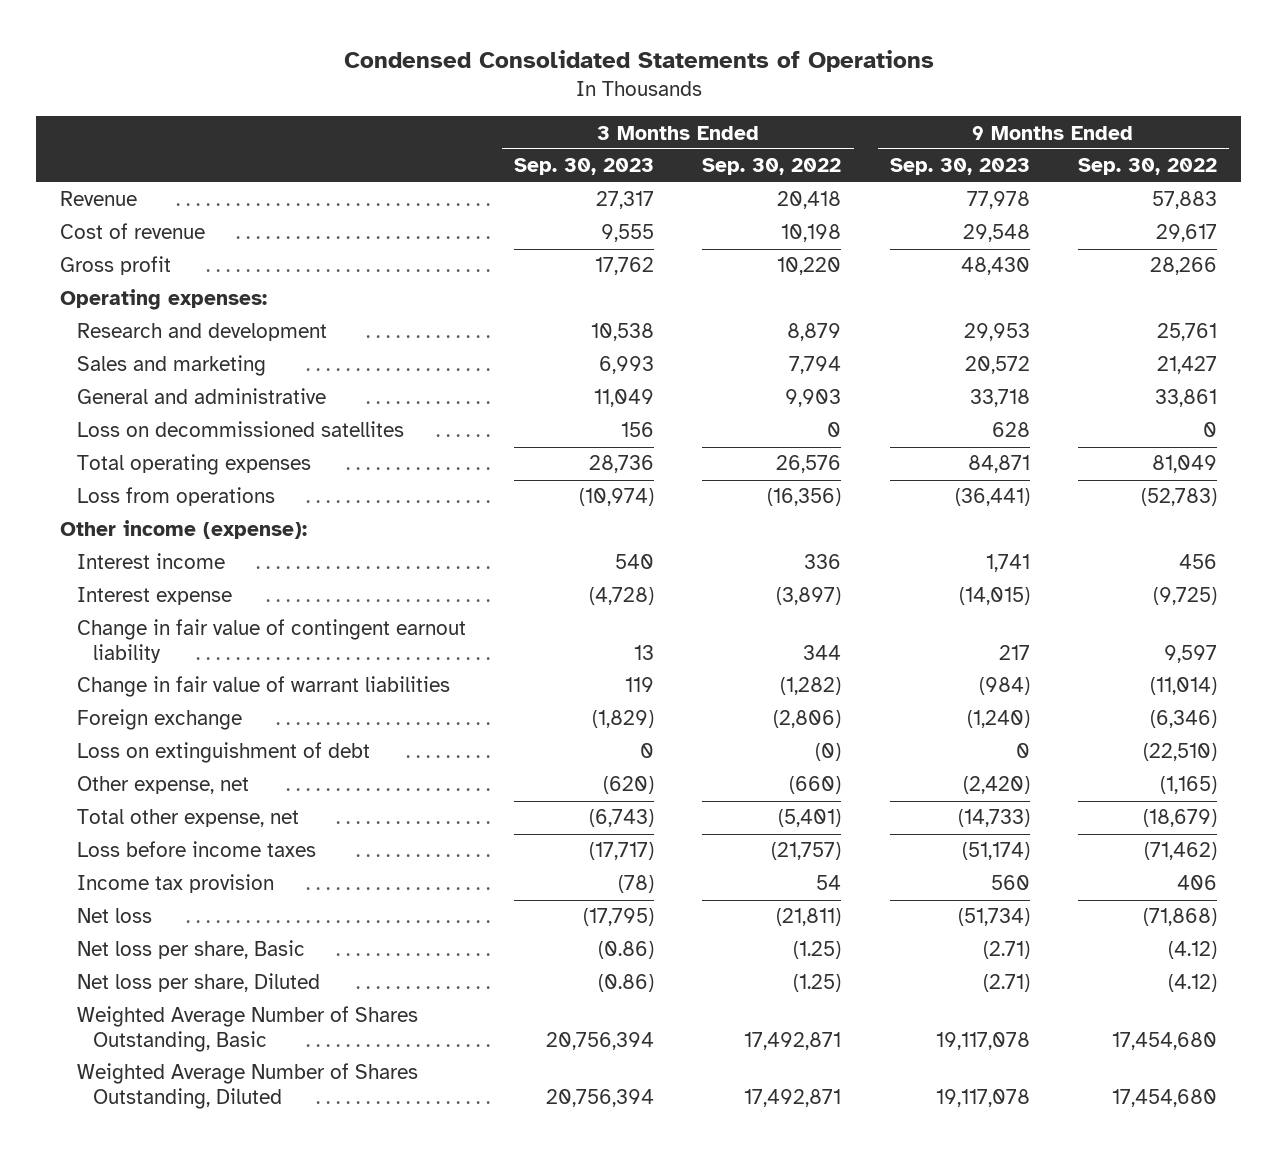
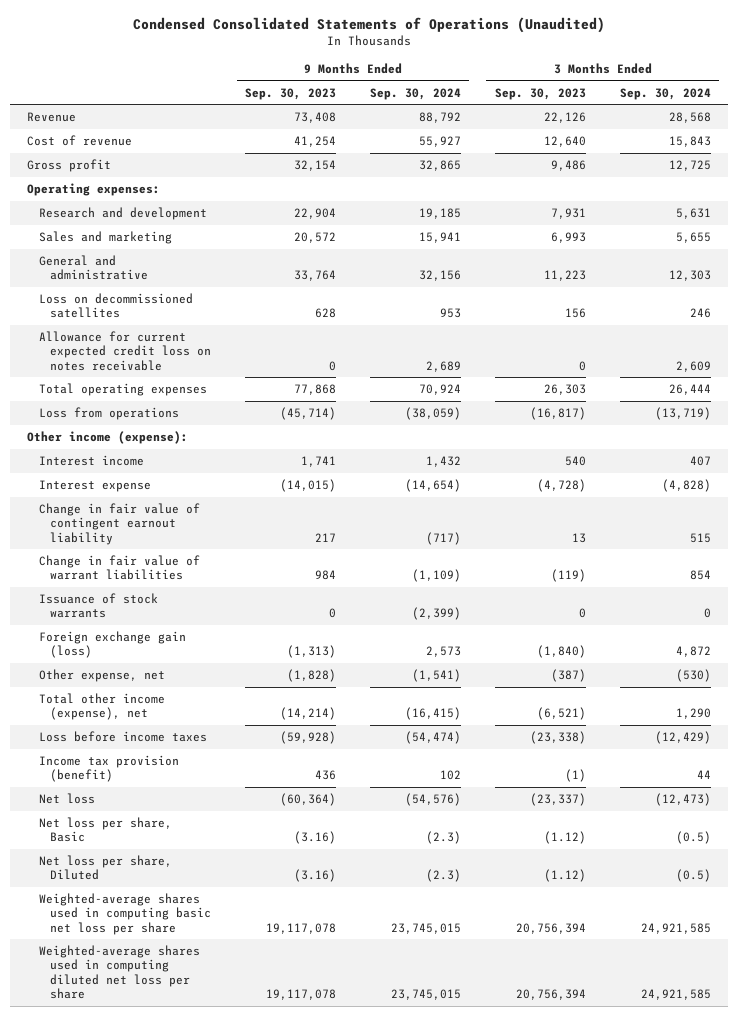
[343,49,934,72] Condensed Consolidated Statements of Operations -> [132,16,605,33] Condensed Consolidated Statements of Operations (Unaudited)
[702,158,842,176] Sep. 30, 2022 -> none
[1078,158,1218,176] Sep. 30, 2022 -> none
none -> [369,87,461,100] Sep. 30, 2024
none -> [619,87,711,100] Sep. 30, 2024
[596,191,655,210] 27,317 -> [543,111,586,123] 22,126
[966,191,1030,210] 77,978 -> [294,111,337,123] 73,408
[601,224,655,243] 9,555 -> [543,135,586,147] 12,640
[962,224,1030,243] 29,548 -> [294,135,337,147] 41,254
[595,257,655,276] 17,762 -> [550,159,586,171] 9,486
[960,257,1030,276] 48,430 -> [294,159,337,171] 32,154
[591,323,655,342] 10,538 -> [550,207,586,219] 7,931
[963,323,1030,342] 29,953 -> [294,207,337,219] 22,904
[594,389,655,408] 11,049 -> [543,270,586,282] 11,223
[969,389,1030,408] 33,718 -> [294,270,337,282] 33,764
none -> [38,330,212,371] Allowance for current expected credit loss on notes receivable
[589,455,655,474] 28,736 -> [543,383,586,395] 26,303
[967,455,1030,474] 84,871 -> [294,383,337,395] 77,868
[579,488,655,507] (10,974) -> [529,406,586,420] (16,817)
[954,488,1030,507] (36,441) -> [280,406,337,420] (45,714)
[76,742,370,764] Loss on extinguishment of debt -> none
[625,677,655,693] 119 -> [550,569,586,583] (119)
[978,677,1030,696] (984) -> [315,570,337,581] 984
none -> [38,592,158,619] Issuance of stock warrants
[76,709,242,731] Foreign exchange -> [38,630,186,659] Foreign exchange gain (loss)
[592,710,655,729] (1,829) -> [536,645,586,659] (1,840)
[966,710,1030,729] (1,240) -> [287,645,337,659] (1,313)
[603,776,655,795] (620) -> [550,668,586,682] (387)
[962,776,1030,795] (2,420) -> [287,668,337,682] (1,828)
[76,809,299,828] Total other expense, net -> [38,692,165,721] Total other income (expense), net
[589,809,655,828] (6,743) -> [536,707,586,721] (6,521)
[957,809,1030,828] (14,733) -> [280,707,337,721] (14,214)
[589,842,655,861] (17,717) -> [529,730,586,744] (23,338)
[961,842,1030,861] (51,174) -> [280,730,337,744] (59,928)
[76,874,274,894] Income tax provision -> [38,754,179,783] Income tax provision (benefit)
[618,875,655,894] (78) -> [564,769,586,783] (1)
[990,875,1030,891] 560 -> [315,770,337,781] 436
[583,908,655,927] (17,795) -> [529,792,586,806] (23,337)
[957,908,1030,927] (51,734) -> [280,792,337,806] (60,364)
[598,941,655,960] (0.86) -> [543,831,586,845] (1.12)
[982,941,1030,960] (2.71) -> [294,831,337,845] (3.16)
[598,974,655,993] (0.86) -> [543,869,586,883] (1.12)
[982,974,1030,993] (2.71) -> [294,869,337,883] (3.16)
[76,1006,418,1052] Weighted Average Number of Shares Outstanding, Basic -> [38,892,212,935] Weighted-average shares used in computing basic net loss per share
[76,1063,418,1109] Weighted Average Number of Shares Outstanding, Diluted -> [38,944,200,1000] Weighted-average shares used in computing diluted net loss per share

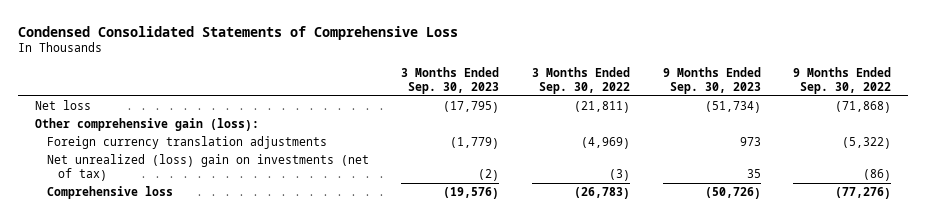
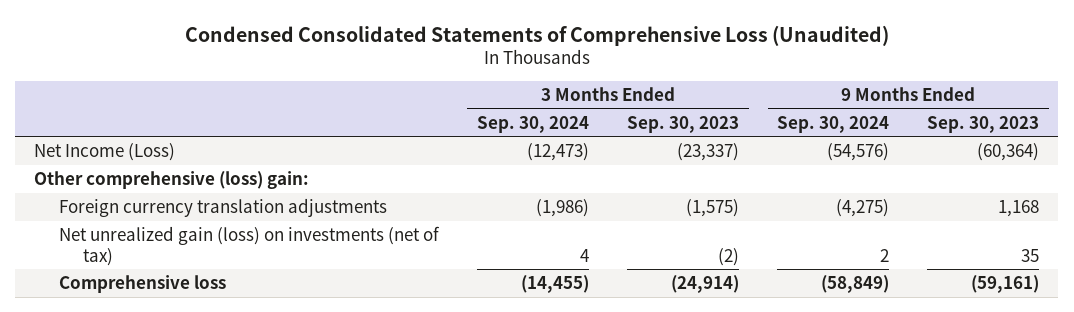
[18,25,459,40] Condensed Consolidated Statements of Comprehensive Loss -> [184,24,889,46] Condensed Consolidated Statements of Comprehensive Loss (Unaudited)
[532,66,631,95] 3 Months Ended Sep. 30, 2022 -> none
[793,66,892,95] 9 Months Ended Sep. 30, 2022 -> none
none -> [477,115,590,133] Sep. 30, 2024
none -> [777,115,890,133] Sep. 30, 2024
[34,99,91,110] Net loss -> [34,142,176,161] Net Income (Loss)
[443,100,500,113] (17,795) -> [677,142,740,161] (23,337)
[704,100,761,113] (51,734) -> [977,142,1040,161] (60,364)
[34,117,259,131] Other comprehensive gain (loss): -> [34,170,310,189] Other comprehensive (loss) gain:
[450,136,500,149] (1,779) -> [686,198,740,217] (1,575)
[739,136,761,146] 973 -> [998,199,1040,217] 1,168
[46,153,369,182] Net unrealized (loss) gain on investments (net of tax) -> [58,225,440,266] Net unrealized gain (loss) on investments (net of tax)
[443,186,500,199] (19,576) -> [671,274,740,293] (24,914)
[704,186,761,199] (50,726) -> [971,274,1040,293] (59,161)

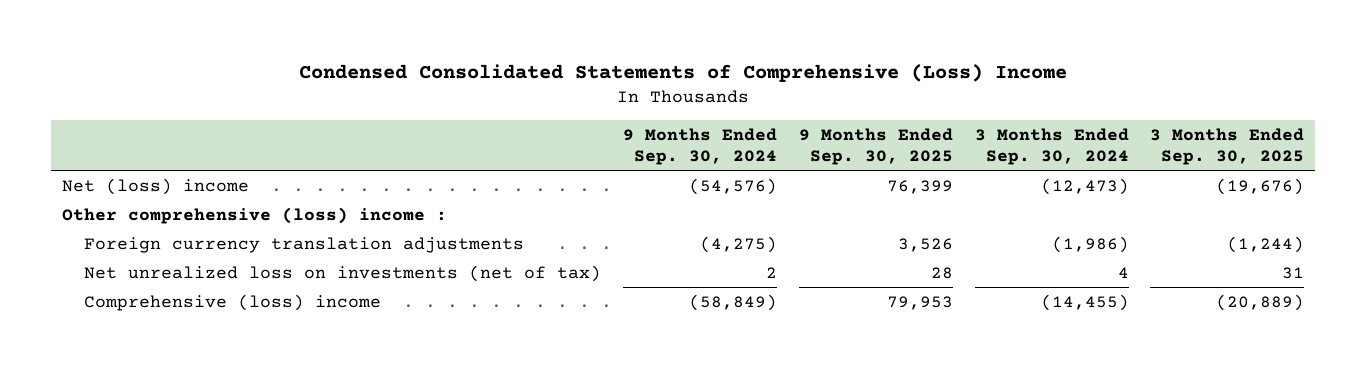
[184,24,889,46] Condensed Consolidated Statements of Comprehensive Loss (Unaudited) -> [298,64,1067,83] Condensed Consolidated Statements of Comprehensive (Loss) Income
[627,115,740,133] Sep. 30, 2023 -> none
[927,115,1040,133] Sep. 30, 2023 -> none
none -> [798,127,953,166] 9 Months Ended Sep. 30, 2025
none -> [1150,127,1305,166] 3 Months Ended Sep. 30, 2025
[34,142,176,161] Net Income (Loss) -> [61,177,249,195] Net (loss) income
[34,170,310,189] Other comprehensive (loss) gain: -> [61,206,447,224] Other comprehensive (loss) income :
[58,225,440,266] Net unrealized gain (loss) on investments (net of tax) -> [84,264,602,282] Net unrealized loss on investments (net of tax)
[58,274,226,293] Comprehensive loss -> [84,293,382,311] Comprehensive (loss) income

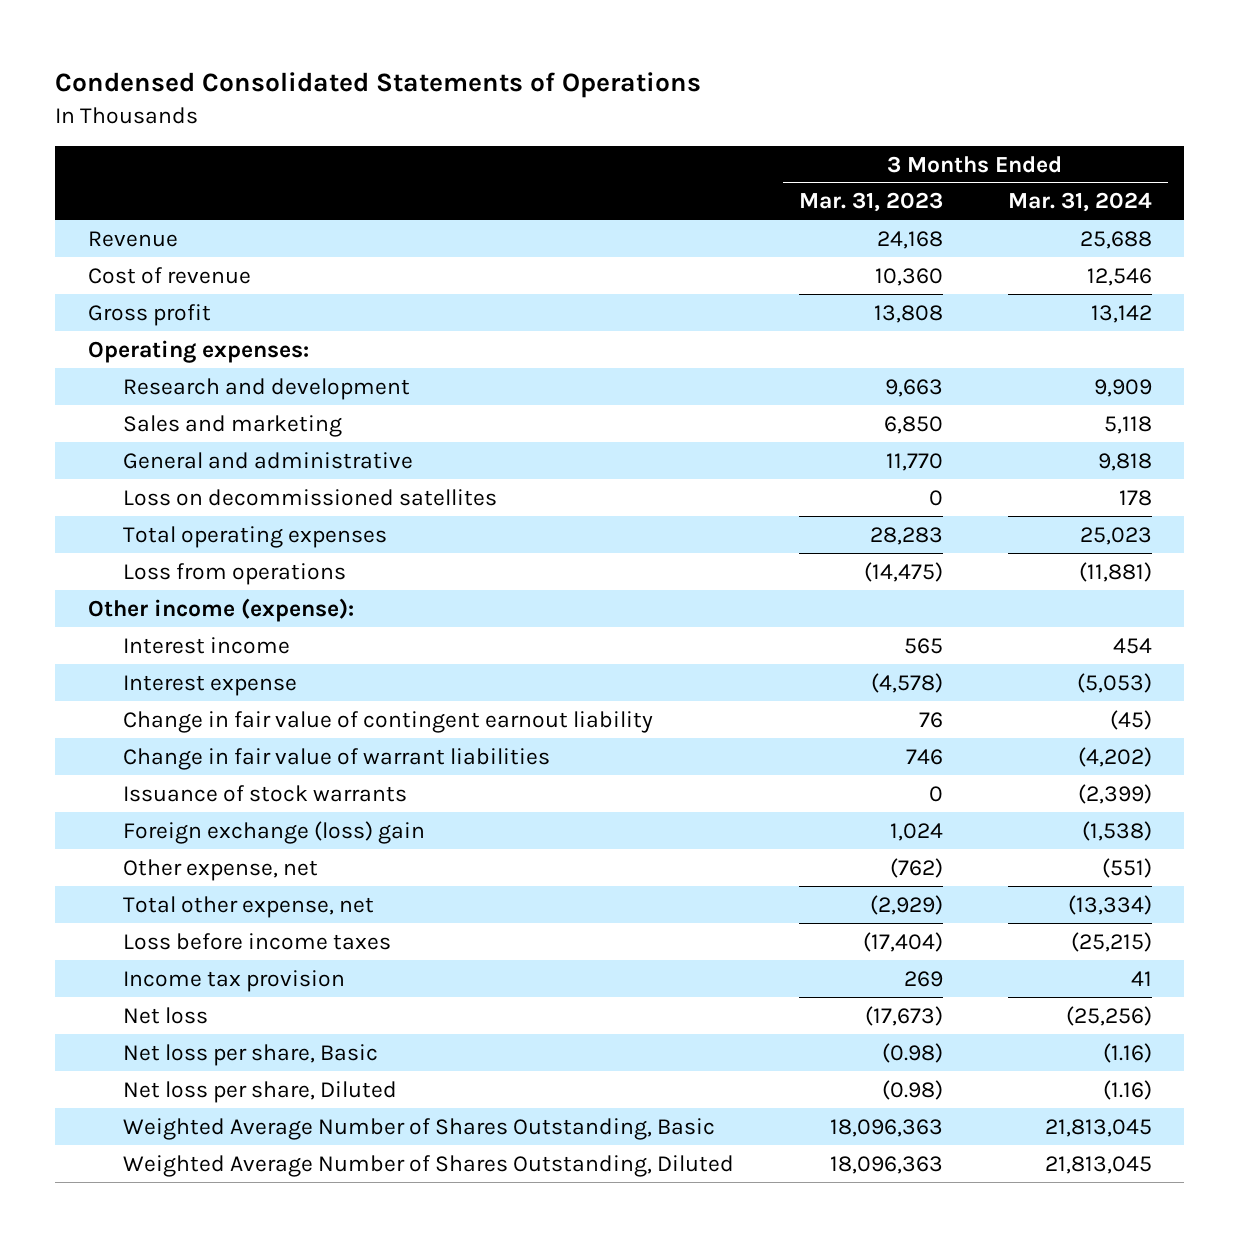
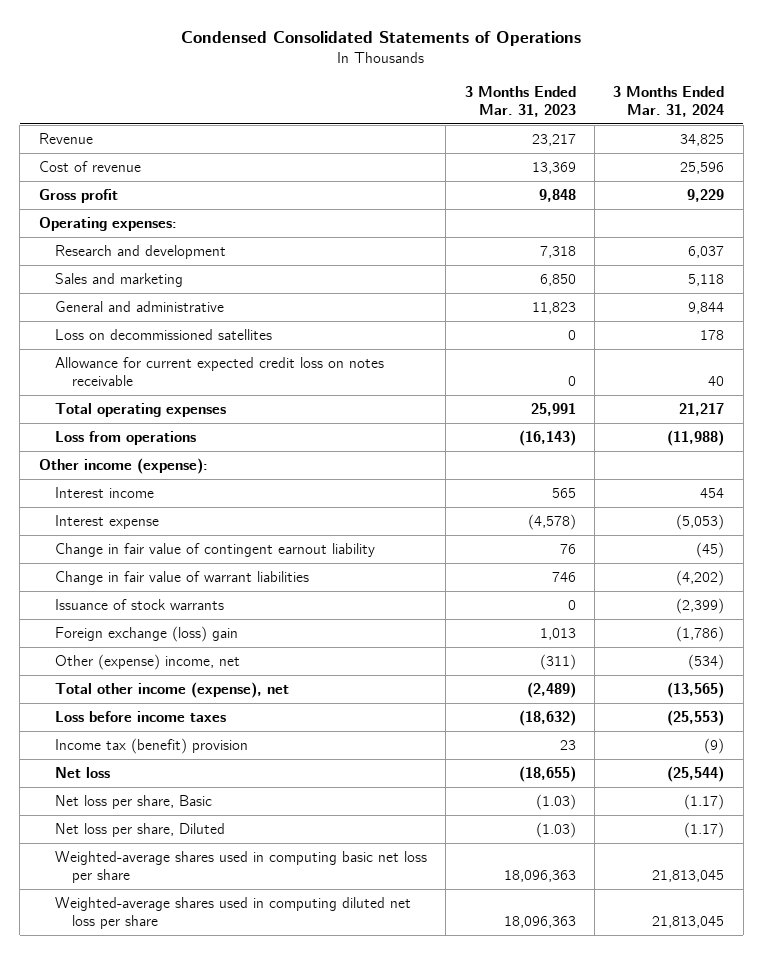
[877,230,944,249] 24,168 -> [531,134,576,147] 23,217
[1079,230,1152,249] 25,688 -> [680,134,725,147] 34,825
[875,267,944,286] 10,360 -> [531,162,576,175] 13,369
[1086,267,1152,286] 12,546 -> [680,162,725,175] 25,596
[874,304,944,323] 13,808 -> [538,189,576,203] 9,848
[1090,304,1152,323] 13,142 -> [687,189,725,203] 9,229
[885,378,944,397] 9,663 -> [539,246,576,259] 7,318
[1093,378,1152,397] 9,909 -> [688,246,725,259] 6,037
[886,452,944,471] 11,770 -> [531,302,576,315] 11,823
[1097,452,1152,471] 9,818 -> [688,302,725,315] 9,844
none -> [55,357,385,387] Allowance for current expected credit loss on notes receivable
[870,526,944,545] 28,283 -> [530,403,576,417] 25,991
[1079,526,1152,545] 25,023 -> [679,403,725,417] 21,217
[864,561,944,582] (14,475) -> [518,430,576,447] (16,143)
[1078,561,1152,582] (11,881) -> [667,430,725,447] (11,988)
[890,822,944,841] 1,024 -> [539,628,576,641] 1,013
[1081,820,1152,841] (1,538) -> [676,626,725,643] (1,786)
[123,858,319,881] Other expense, net -> [55,654,241,671] Other (expense) income, net
[890,857,944,878] (762) -> [539,654,576,671] (311)
[1101,857,1152,878] (551) -> [688,654,725,671] (534)
[123,895,375,918] Total other expense, net -> [55,682,290,699] Total other income (expense), net
[870,894,944,915] (2,929) -> [526,682,576,699] (2,489)
[1067,894,1152,915] (13,334) -> [667,682,725,699] (13,565)
[863,931,944,952] (17,404) -> [518,710,576,727] (18,632)
[1070,931,1152,952] (25,215) -> [667,710,725,727] (25,553)
[123,969,346,992] Income tax provision -> [55,738,249,755] Income tax (benefit) provision
[904,970,944,987] 269 -> [559,740,576,751] 23
[1130,970,1152,986] 41 -> [704,738,725,755] (9)
[865,1005,944,1026] (17,673) -> [518,766,576,783] (18,655)
[1065,1005,1152,1026] (25,256) -> [667,766,725,783] (25,544)
[882,1042,944,1063] (0.98) -> [535,794,576,811] (1.03)
[1102,1042,1152,1063] (1.16) -> [684,794,725,811] (1.17)
[882,1079,944,1100] (0.98) -> [535,822,576,839] (1.03)
[1102,1079,1152,1100] (1.16) -> [684,822,725,839] (1.17)
[123,1117,716,1140] Weighted Average Number of Shares Outstanding, Basic -> [55,851,428,884] Weighted-average shares used in computing basic net loss per share
[123,1154,735,1177] Weighted Average Number of Shares Outstanding, Diluted -> [55,897,412,930] Weighted-average shares used in computing diluted net loss per share

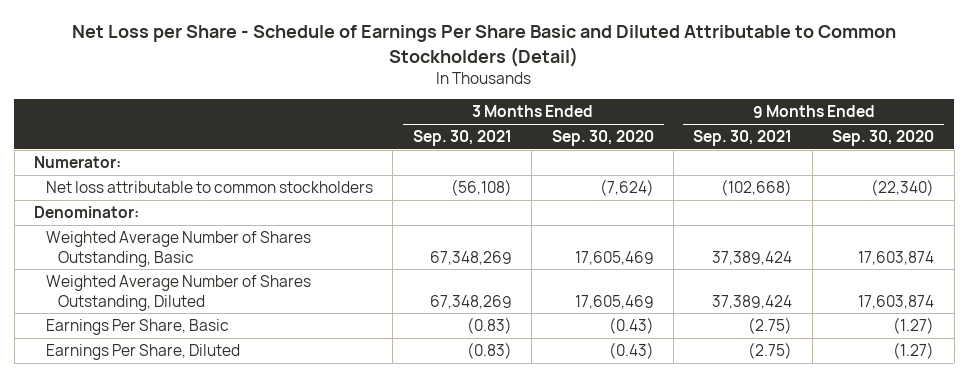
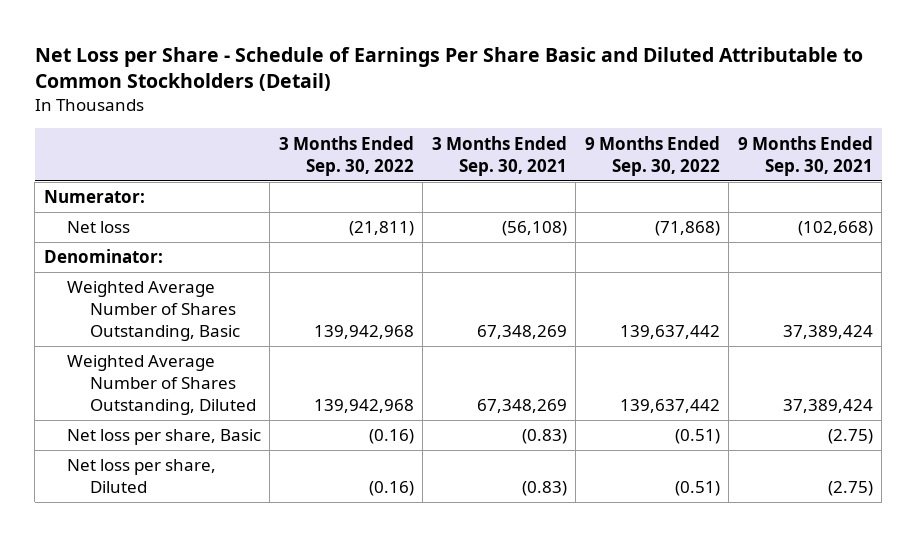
[551,130,654,147] Sep. 30, 2020 -> none
[832,130,935,147] Sep. 30, 2020 -> none
none -> [278,135,414,176] 3 Months Ended Sep. 30, 2022
none -> [584,135,720,176] 9 Months Ended Sep. 30, 2022
[45,181,373,194] Net loss attributable to common stockholders -> [66,221,130,234] Net loss
[45,319,229,336] Earnings Per Share, Basic -> [66,429,261,446] Net loss per share, Basic
[45,344,240,361] Earnings Per Share, Diluted -> [66,459,216,494] Net loss per share, Diluted

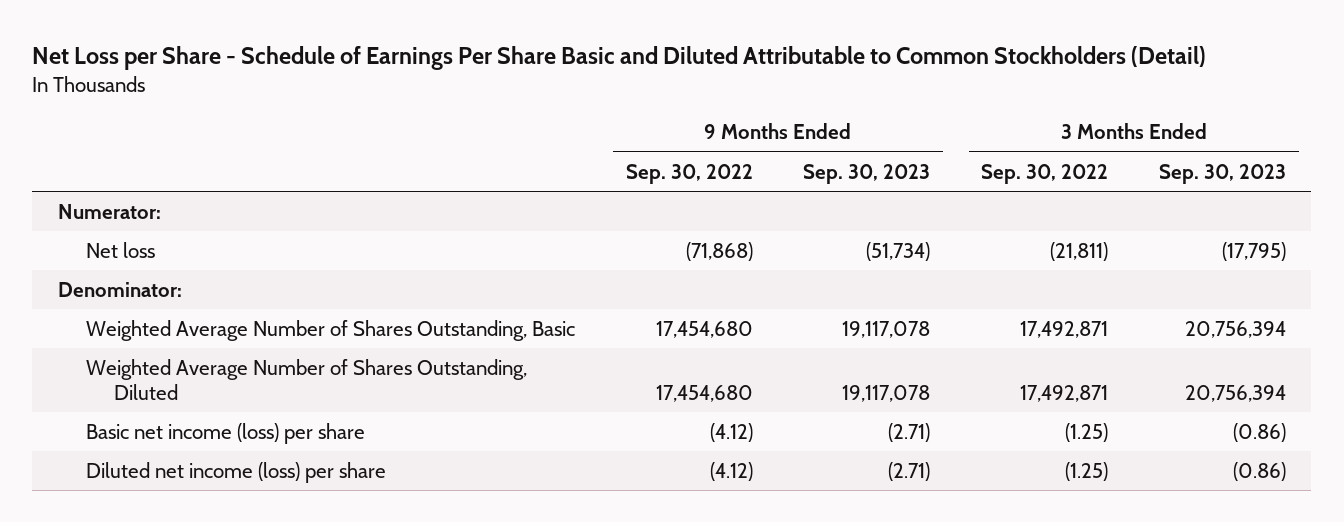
[431,135,567,176] 3 Months Ended Sep. 30, 2021 -> none
[737,135,873,176] 9 Months Ended Sep. 30, 2021 -> none
none -> [803,163,931,184] Sep. 30, 2023
none -> [1159,163,1287,184] Sep. 30, 2023
[313,325,414,340] 139,942,968 -> [1020,320,1109,338] 17,492,871
[619,325,720,340] 139,637,442 -> [655,320,753,338] 17,454,680
[313,399,414,414] 139,942,968 -> [1020,384,1109,402] 17,492,871
[619,399,720,414] 139,637,442 -> [655,384,753,402] 17,454,680
[66,429,261,446] Net loss per share, Basic -> [85,422,365,444] Basic net income (loss) per share
[368,429,414,445] (0.16) -> [1065,422,1109,442] (1.25)
[674,429,720,445] (0.51) -> [709,422,753,442] (4.12)
[66,459,216,494] Net loss per share, Diluted -> [85,461,386,483] Diluted net income (loss) per share
[368,481,414,497] (0.16) -> [1065,461,1109,481] (1.25)
[674,481,720,497] (0.51) -> [709,461,753,481] (4.12)

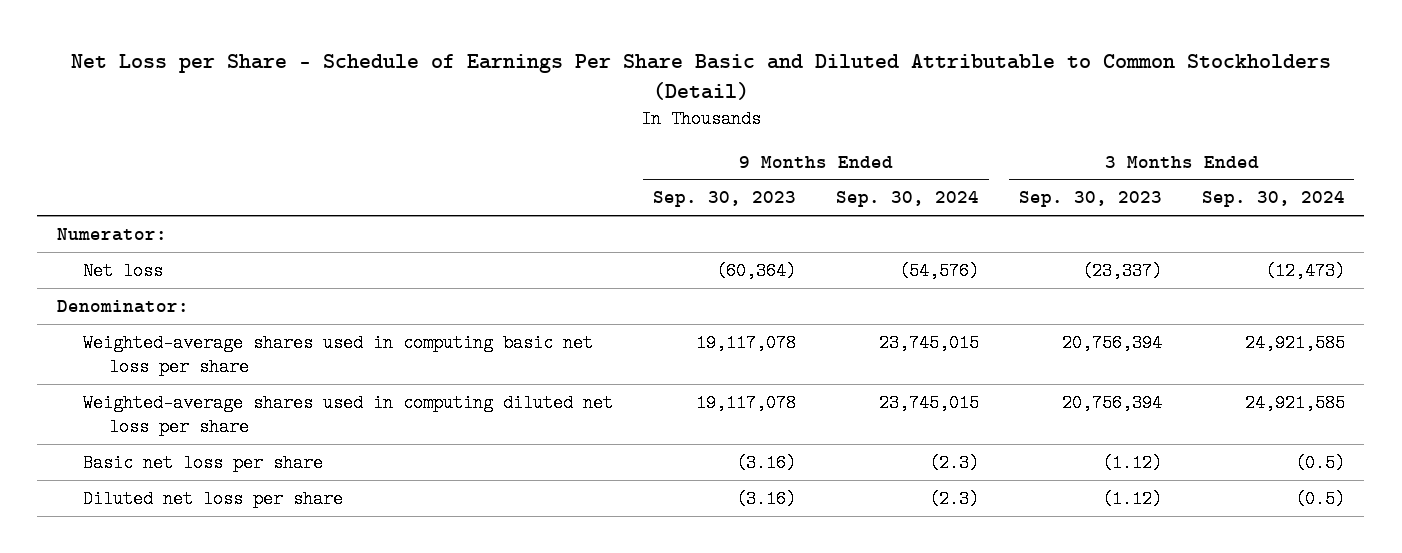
[625,163,753,184] Sep. 30, 2022 -> none
[981,163,1109,184] Sep. 30, 2022 -> none
none -> [835,191,979,208] Sep. 30, 2024
none -> [1201,191,1345,208] Sep. 30, 2024
[866,241,931,261] (51,734) -> [715,261,796,280] (60,364)
[1222,241,1287,261] (17,795) -> [1081,261,1162,280] (23,337)
[85,319,575,341] Weighted Average Number of Shares Outstanding, Basic -> [83,333,594,377] Weighted-average shares used in computing basic net loss per share
[85,358,527,400] Weighted Average Number of Shares Outstanding, Diluted -> [83,393,614,437] Weighted-average shares used in computing diluted net loss per share
[85,422,365,444] Basic net income (loss) per share -> [83,453,324,472] Basic net loss per share
[888,422,931,442] (2.71) -> [735,453,796,472] (3.16)
[1233,422,1287,442] (0.86) -> [1101,453,1162,472] (1.12)
[85,461,386,483] Diluted net income (loss) per share -> [83,489,344,508] Diluted net loss per share
[888,461,931,481] (2.71) -> [735,489,796,508] (3.16)
[1233,461,1287,481] (0.86) -> [1101,489,1162,508] (1.12)

